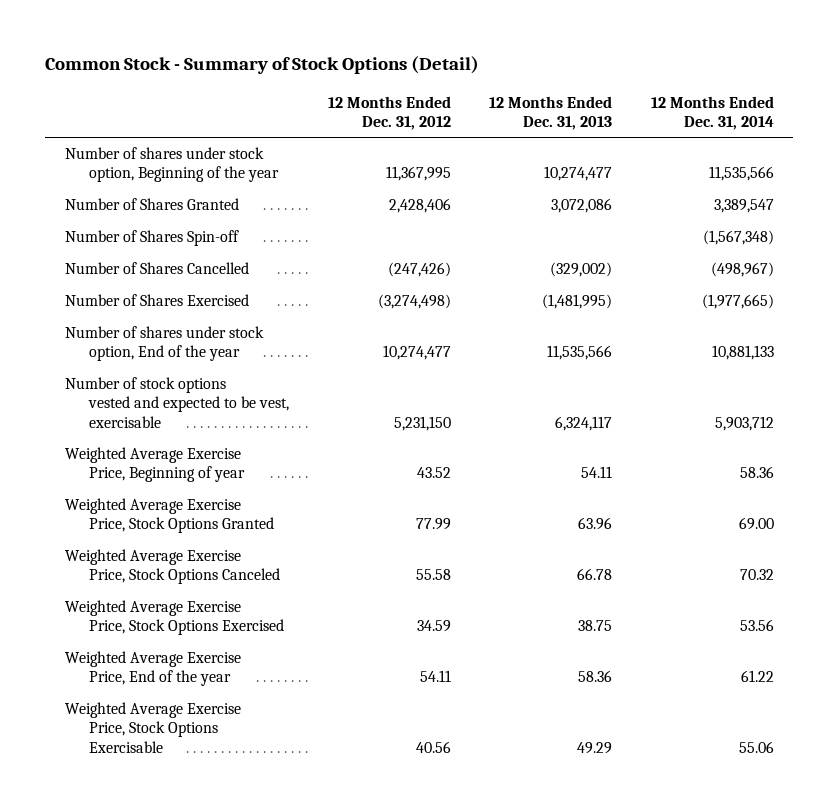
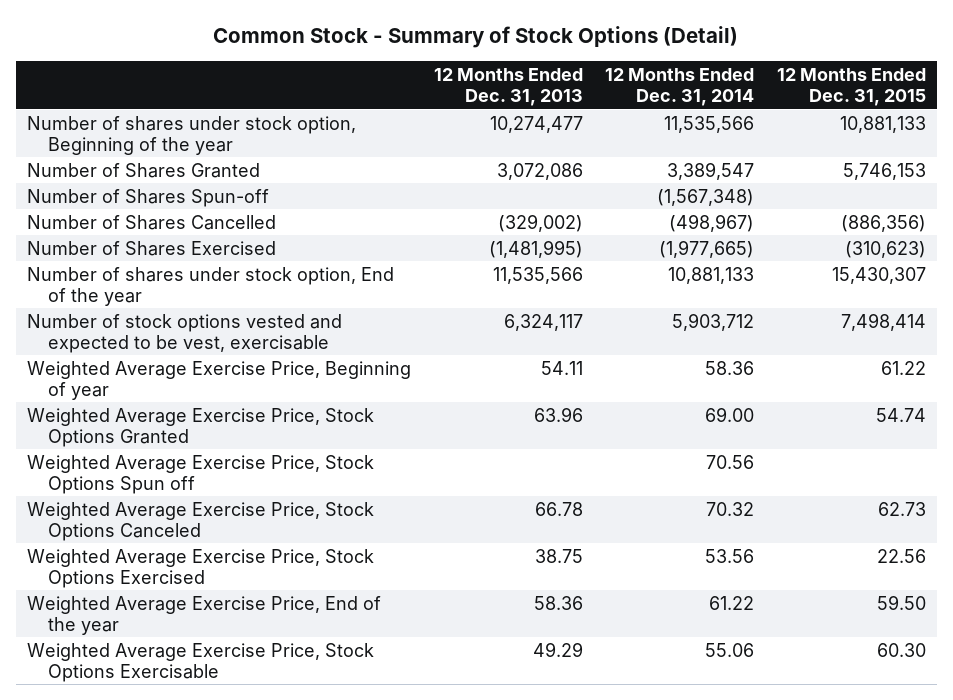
[327,95,451,131] 12 Months Ended Dec. 31, 2012 -> none
none -> [776,67,926,106] 12 Months Ended Dec. 31, 2015
[64,230,239,247] Number of Shares Spin-off -> [26,188,269,207] Number of Shares Spun-off
none -> [26,454,374,494] Weighted Average Exercise Price, Stock Options Spun off

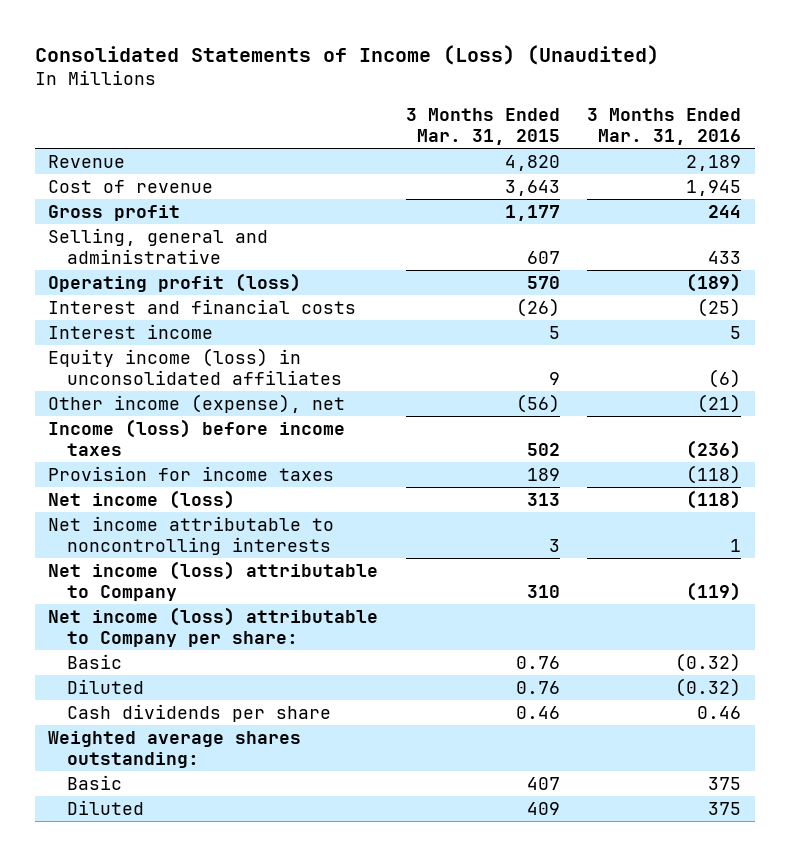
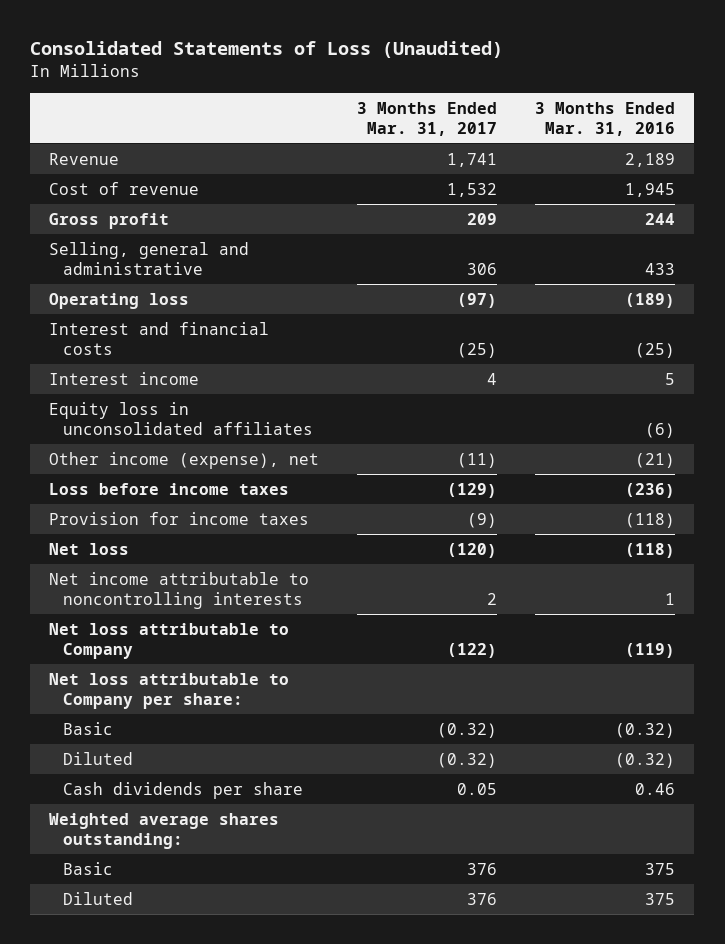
[34,44,659,65] Consolidated Statements of Income (Loss) (Unaudited) -> [30,41,504,59] Consolidated Statements of Loss (Unaudited)
[405,107,560,145] 3 Months Ended Mar. 31, 2015 -> none
none -> [357,101,498,136] 3 Months Ended Mar. 31, 2017
[48,272,302,292] Operating profit (loss) -> [49,292,190,309] Operating loss
[48,347,343,385] Equity income (loss) in unconsolidated affiliates -> [49,401,314,435] Equity loss in unconsolidated affiliates
[48,418,346,456] Income (loss) before income taxes -> [49,482,290,495] Loss before income taxes
[48,489,236,509] Net income (loss) -> [49,542,130,555] Net loss
[48,560,379,601] Net income (loss) attributable to Company -> [49,622,290,659] Net loss attributable to Company
[48,606,379,647] Net income (loss) attributable to Company per share: -> [49,672,290,709] Net loss attributable to Company per share:

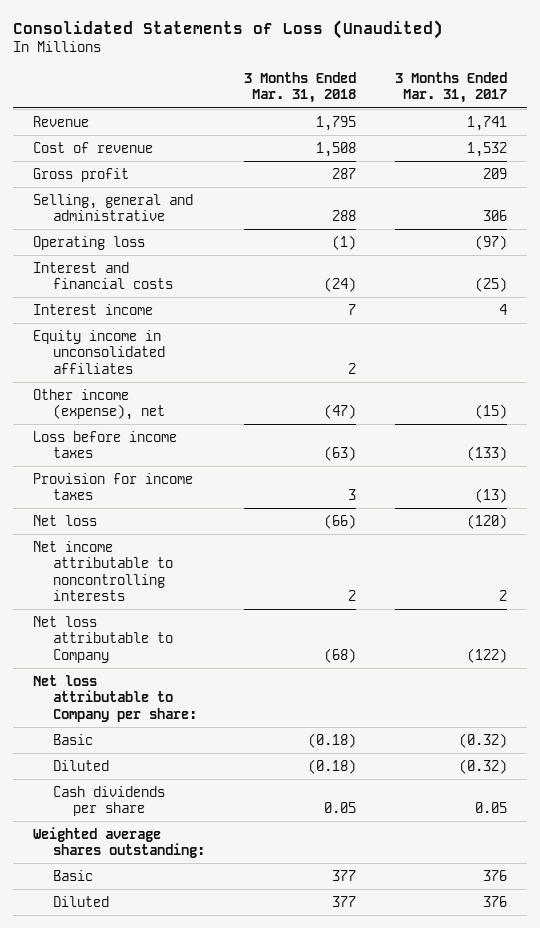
[535,101,676,136] 3 Months Ended Mar. 31, 2016 -> none
none -> [244,71,357,104] 3 Months Ended Mar. 31, 2018
[49,401,314,435] Equity loss in unconsolidated affiliates -> [32,329,165,374] Equity income in unconsolidated affiliates
[457,452,498,468] (11) -> [475,404,508,420] (15)
[447,482,498,498] (129) -> [467,446,508,462] (133)
[467,512,498,528] (9) -> [475,488,508,504] (13)

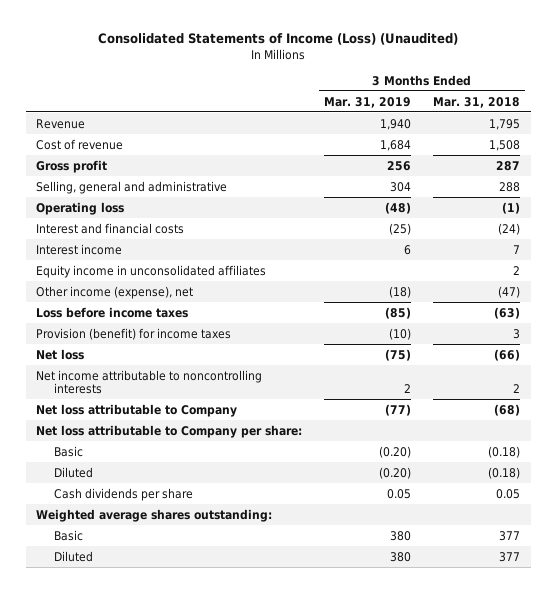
[13,19,444,39] Consolidated Statements of Loss (Unaudited) -> [98,33,459,46] Consolidated Statements of Income (Loss) (Unaudited)
[395,71,508,104] 3 Months Ended Mar. 31, 2017 -> none
none -> [324,96,412,108] Mar. 31, 2019
[32,472,193,501] Provision for income taxes -> [36,327,232,340] Provision (benefit) for income taxes

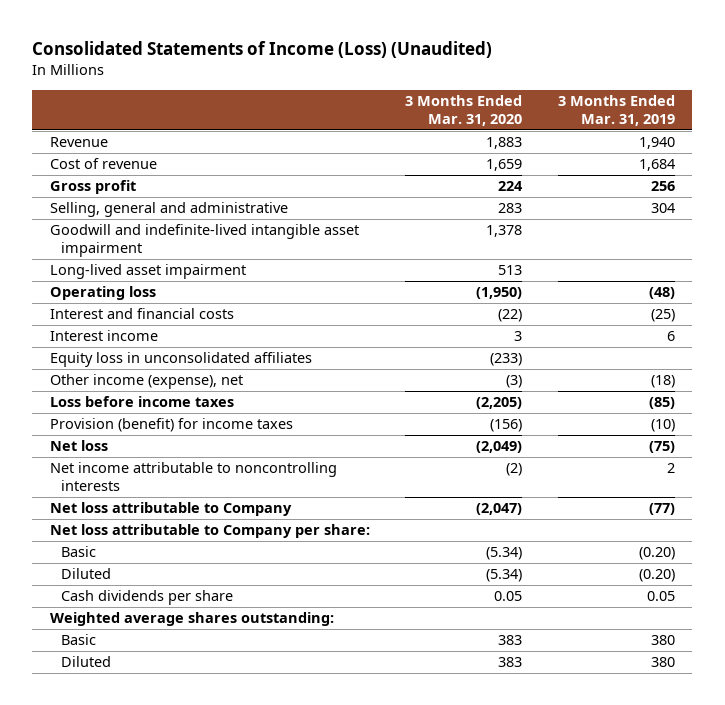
[432,96,520,108] Mar. 31, 2018 -> none
none -> [405,94,523,126] 3 Months Ended Mar. 31, 2020
none -> [49,224,359,258] Goodwill and indefinite-lived intangible asset impairment
none -> [49,264,246,280] Long-lived asset impairment
[36,264,267,278] Equity income in unconsolidated affiliates -> [49,352,312,368] Equity loss in unconsolidated affiliates

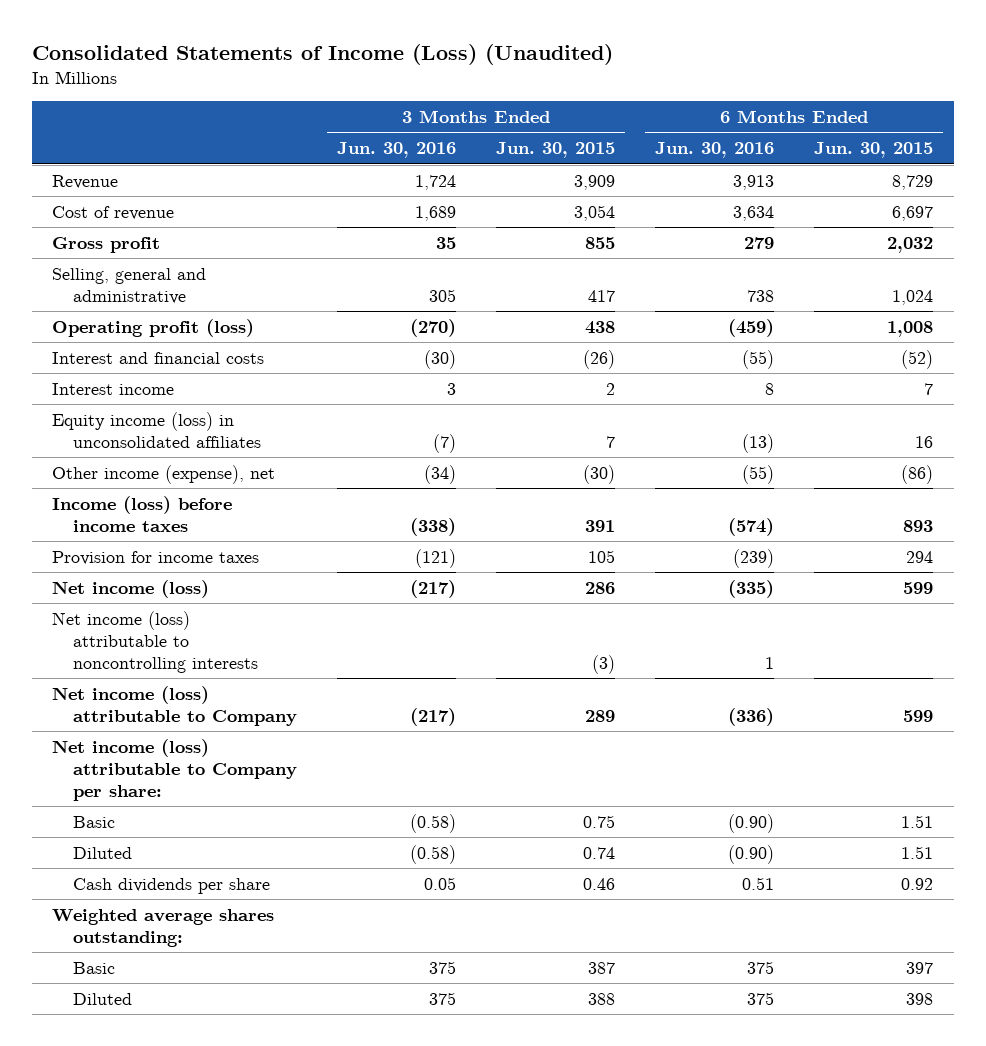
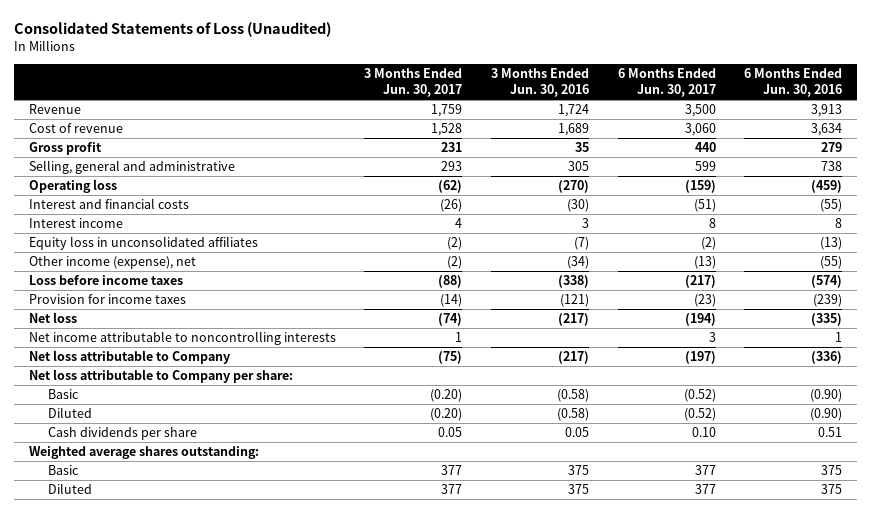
[32,43,614,65] Consolidated Statements of Income (Loss) (Unaudited) -> [14,22,332,38] Consolidated Statements of Loss (Unaudited)
[496,142,616,159] Jun. 30, 2015 -> none
[814,142,934,159] Jun. 30, 2015 -> none
none -> [364,68,463,98] 3 Months Ended Jun. 30, 2017
none -> [617,68,716,98] 6 Months Ended Jun. 30, 2017
[52,318,255,337] Operating profit (loss) -> [28,179,117,194] Operating loss
[52,411,261,448] Equity income (loss) in unconsolidated affiliates -> [28,236,258,251] Equity loss in unconsolidated affiliates
[52,495,233,532] Income (loss) before income taxes -> [28,275,183,286] Loss before income taxes
[52,579,210,598] Net income (loss) -> [28,312,77,324] Net loss
[52,610,258,673] Net income (loss) attributable to noncontrolling interests -> [28,331,336,346] Net income attributable to noncontrolling interests
[52,685,297,726] Net income (loss) attributable to Company -> [28,350,230,365] Net loss attributable to Company
[52,738,297,801] Net income (loss) attributable to Company per share: -> [28,369,293,384] Net loss attributable to Company per share:

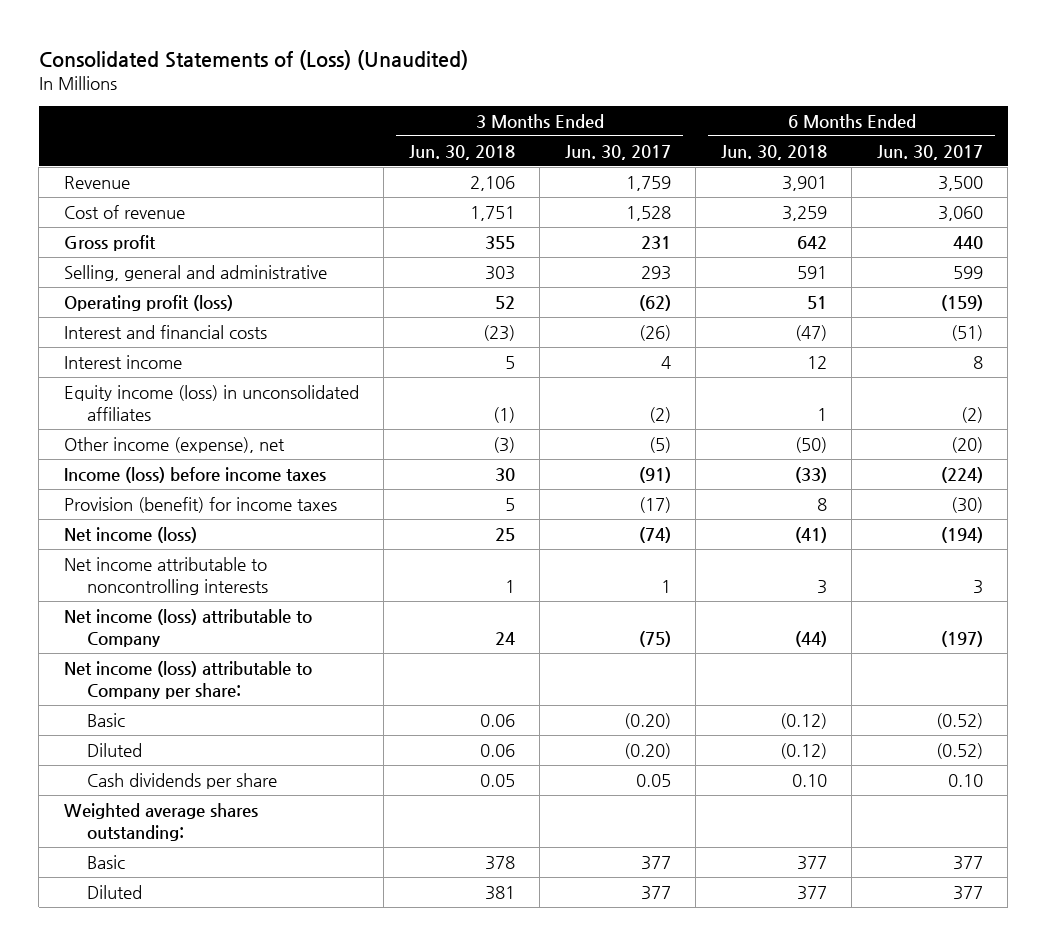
[14,22,332,38] Consolidated Statements of Loss (Unaudited) -> [38,49,468,70] Consolidated Statements of (Loss) (Unaudited)
[491,68,590,98] 3 Months Ended Jun. 30, 2016 -> none
[744,68,843,98] 6 Months Ended Jun. 30, 2016 -> none
none -> [408,144,515,160] Jun. 30, 2018
none -> [720,144,827,160] Jun. 30, 2018
[28,179,117,194] Operating loss -> [63,295,233,312] Operating profit (loss)
[28,236,258,251] Equity loss in unconsolidated affiliates -> [63,385,359,421] Equity income (loss) in unconsolidated affiliates
[447,256,463,270] (2) -> [648,437,671,454] (5)
[693,256,716,270] (13) -> [950,437,983,454] (20)
[28,275,183,286] Loss before income taxes -> [63,467,326,484] Income (loss) before income taxes
[438,275,463,289] (88) -> [638,467,671,484] (91)
[684,275,716,289] (217) -> [940,467,983,484] (224)
[28,294,186,305] Provision for income taxes -> [63,497,337,514] Provision (benefit) for income taxes
[440,294,463,308] (14) -> [638,497,671,514] (17)
[693,294,716,308] (23) -> [950,497,983,514] (30)
[28,312,77,324] Net loss -> [63,527,197,544] Net income (loss)
[28,350,230,365] Net loss attributable to Company -> [63,609,312,647] Net income (loss) attributable to Company
[28,369,293,384] Net loss attributable to Company per share: -> [63,661,312,699] Net income (loss) attributable to Company per share:

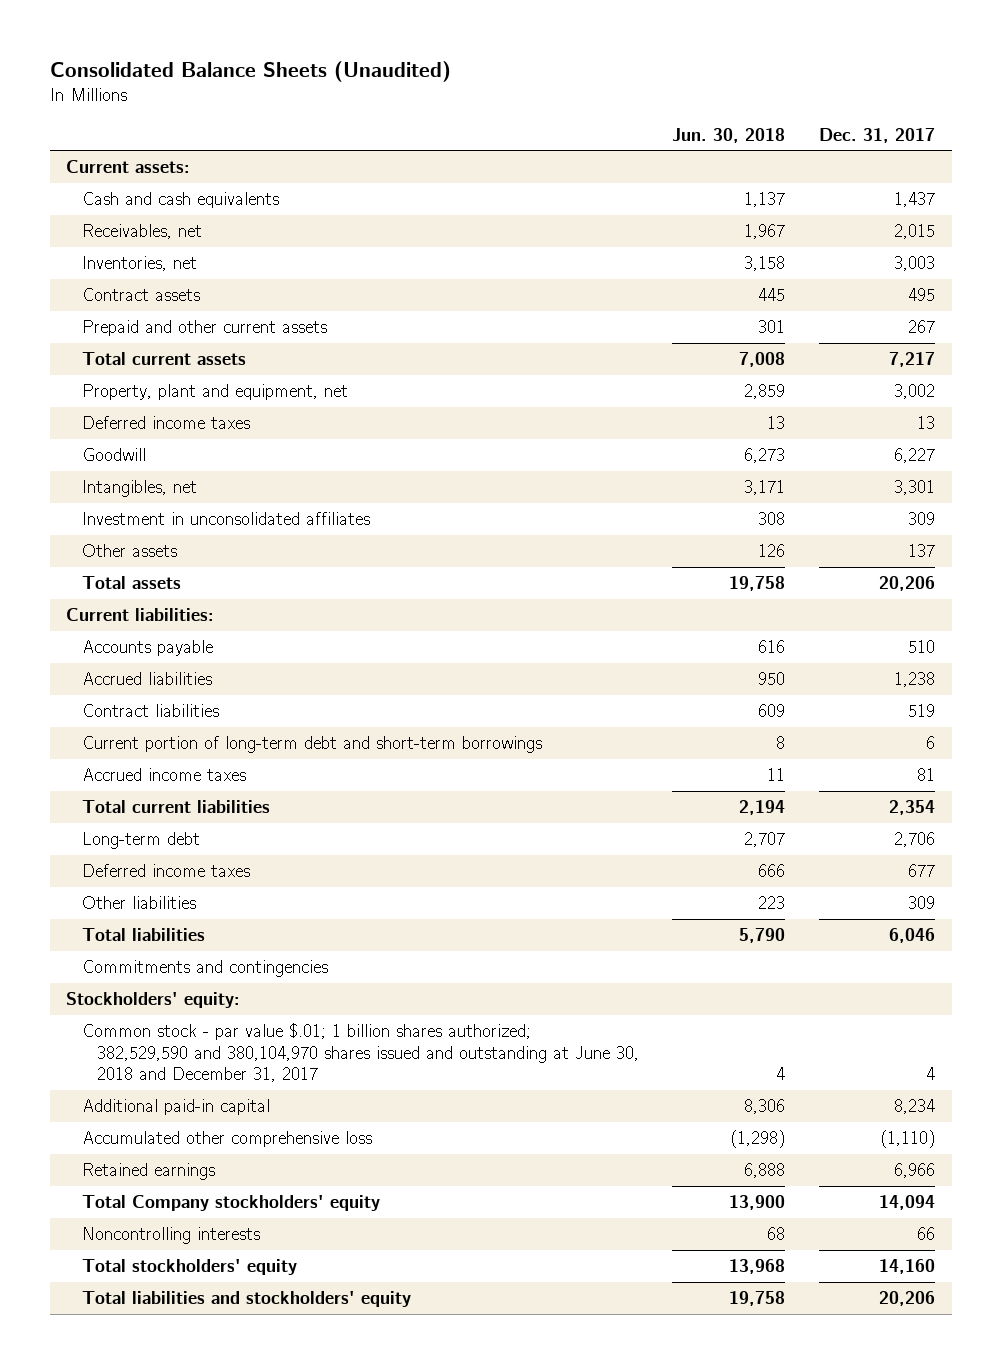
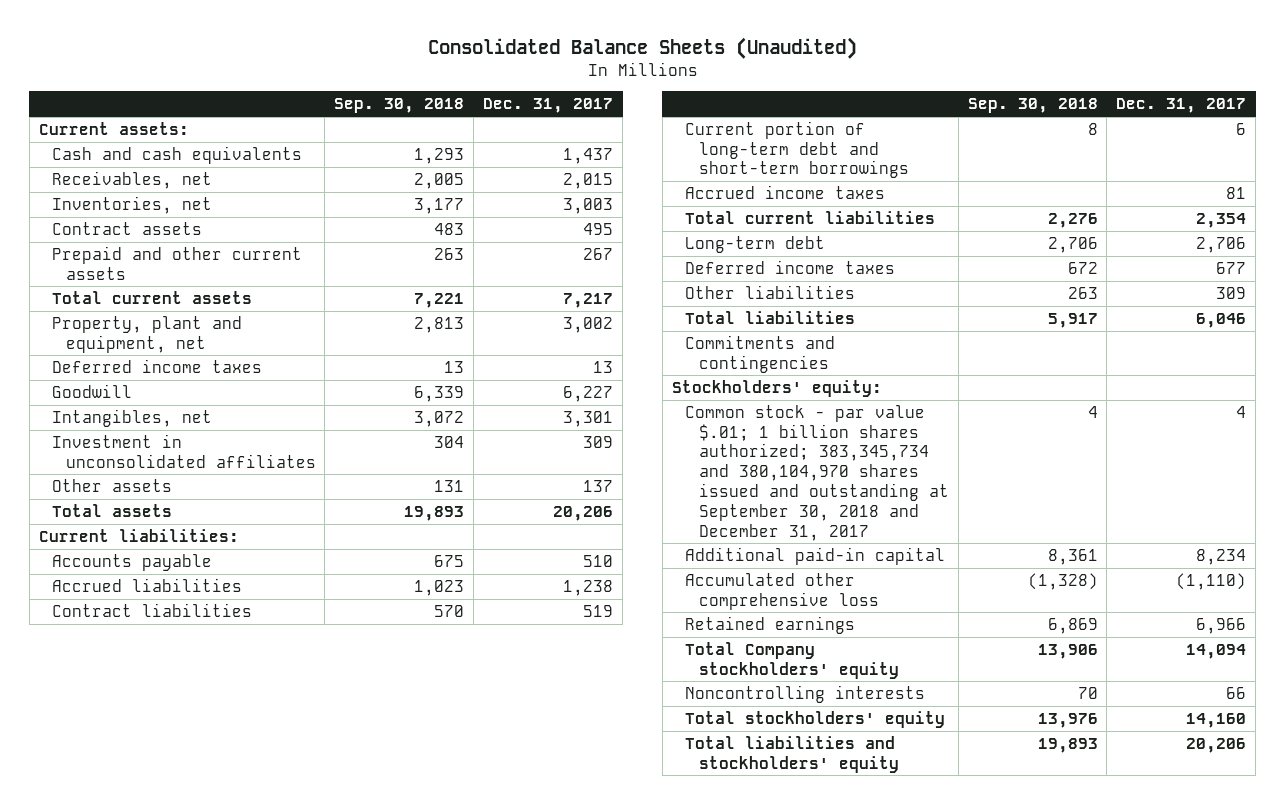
[672,127,786,143] Jun. 30, 2018 -> none
none -> [334,98,465,114] Sep. 30, 2018
[81,1022,639,1083] Common stock - par value $.01; 1 billion shares authorized; 382,529,590 and 380,104,970 shares issued and outstanding at June 30, 2018 and December 31, 2017 -> [685,404,949,541] Common stock - par value $.01; 1 billion shares authorized; 383,345,734 and 380,104,970 shares issued and outstanding at September 30, 2018 and December 31, 2017

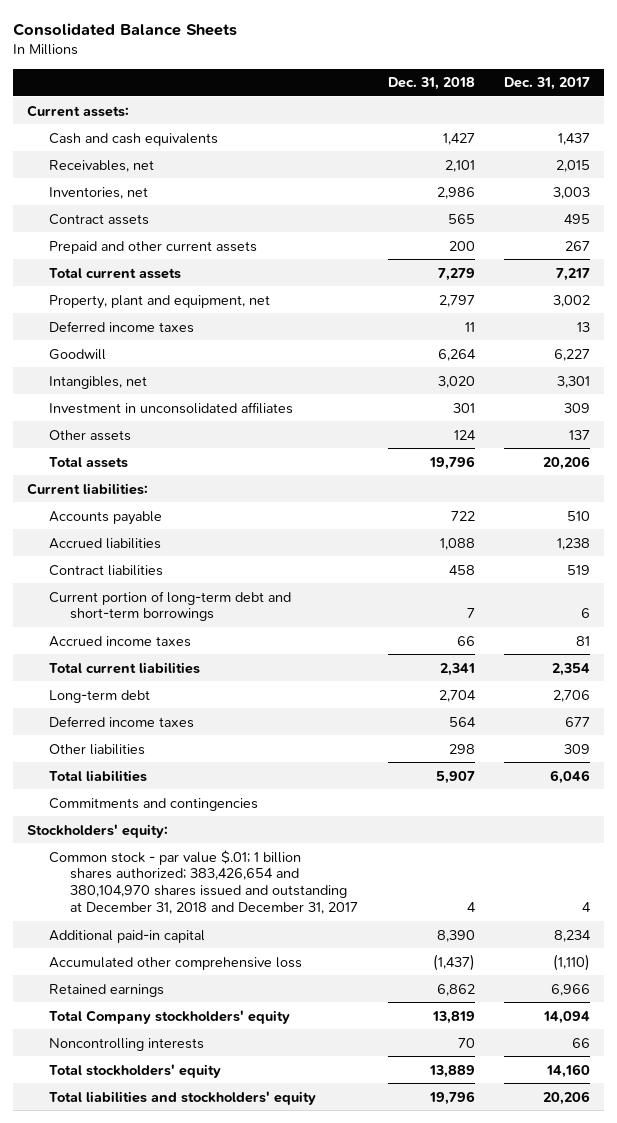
[427,37,857,60] Consolidated Balance Sheets (Unaudited) -> [12,22,237,36] Consolidated Balance Sheets
[334,98,465,114] Sep. 30, 2018 -> none
none -> [387,77,475,91] Dec. 31, 2018
[685,404,949,541] Common stock - par value $.01; 1 billion shares authorized; 383,345,734 and 380,104,970 shares issued and outstanding at September 30, 2018 and December 31, 2017 -> [48,849,359,914] Common stock - par value $.01; 1 billion shares authorized; 383,426,654 and 380,104,970 shares issued and outstanding at December 31, 2018 and December 31, 2017

